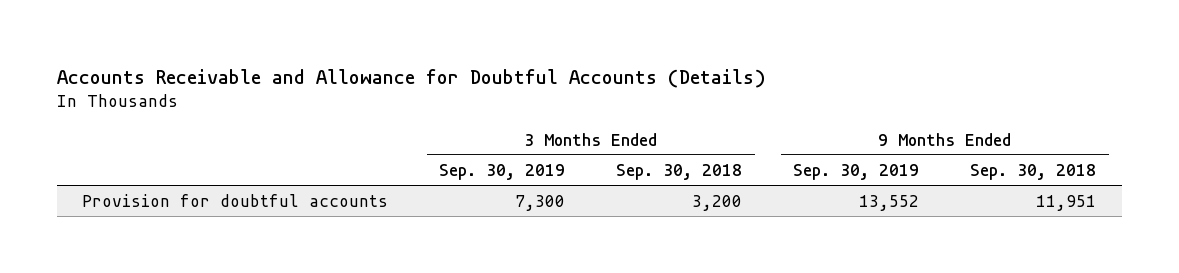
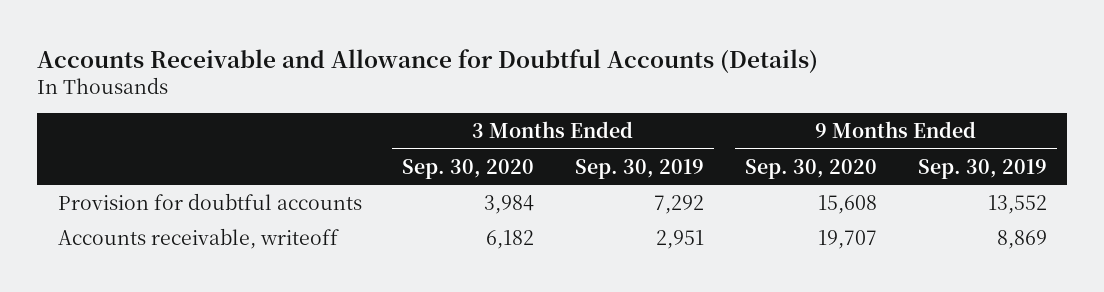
[616,164,743,181] Sep. 30, 2018 -> none
[970,164,1097,181] Sep. 30, 2018 -> none
none -> [402,158,535,179] Sep. 30, 2020
none -> [744,158,877,179] Sep. 30, 2020
[515,195,566,212] 7,300 -> [654,194,705,214] 7,292
none -> [57,227,339,249] Accounts receivable, writeoff

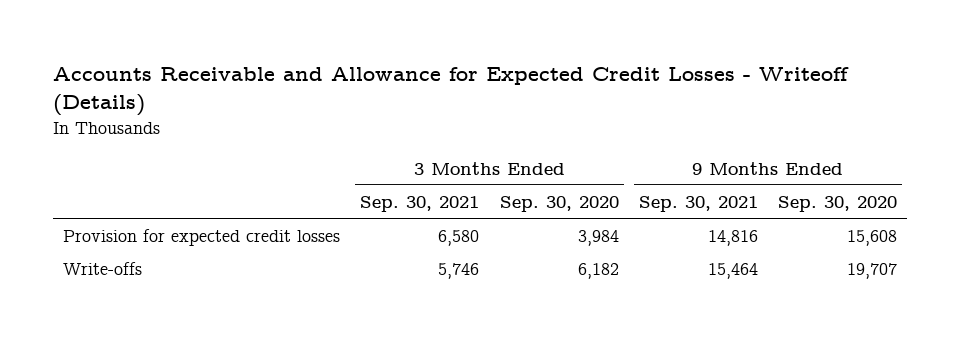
[37,48,819,73] Accounts Receivable and Allowance for Doubtful Accounts (Details) -> [53,67,850,117] Accounts Receivable and Allowance for Expected Credit Losses - Writeoff (Details)
[575,158,705,179] Sep. 30, 2019 -> none
[917,158,1047,179] Sep. 30, 2019 -> none
none -> [360,195,480,212] Sep. 30, 2021
none -> [638,195,758,212] Sep. 30, 2021
[57,192,362,210] Provision for doubtful accounts -> [63,228,341,246] Provision for expected credit losses
[57,227,339,249] Accounts receivable, writeoff -> [63,261,143,275] Write-offs

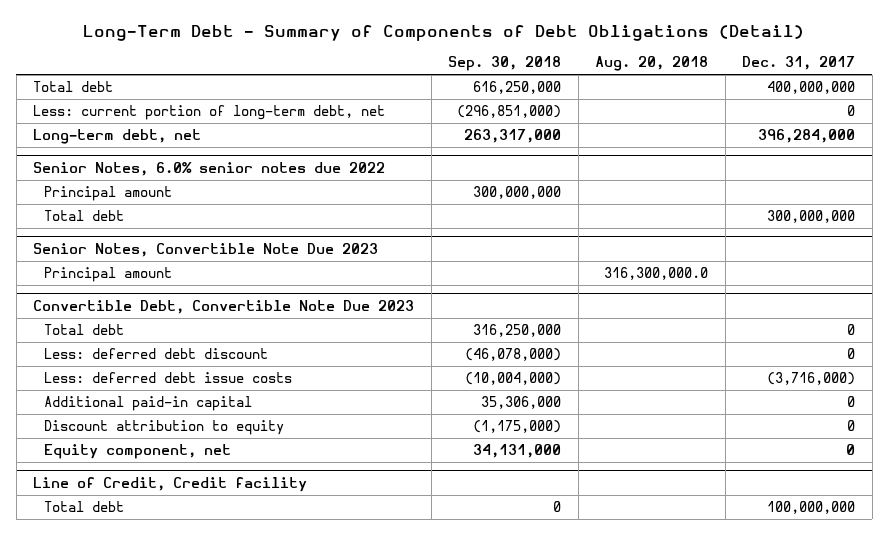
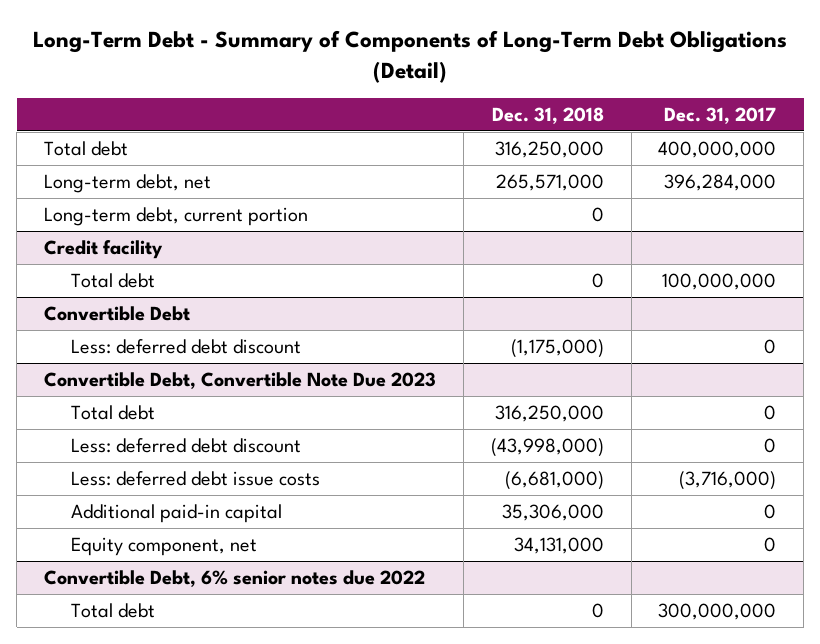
[83,25,805,42] Long-Term Debt - Summary of Components of Debt Obligations (Detail) -> [33,30,788,84] Long-Term Debt - Summary of Components of Long-Term Debt Obligations (Detail)
[448,56,562,72] Sep. 30, 2018 -> none
[595,56,709,72] Aug. 20, 2018 -> none
none -> [491,107,604,125] Dec. 31, 2018
[33,105,386,121] Less: current portion of long-term debt, net -> none
[33,161,386,176] Senior Notes, 6.0% senior notes due 2022 -> none
[44,186,173,202] Principal amount -> none
[33,242,379,257] Senior Notes, Convertible Note Due 2023 -> none
[44,267,173,283] Principal amount -> none
none -> [43,206,308,226] Long-term debt, current portion
none -> [43,239,163,259] Credit facility
[767,210,856,224] 300,000,000 -> [662,272,777,290] 100,000,000
none -> [43,305,190,321] Convertible Debt
none -> [70,338,301,354] Less: deferred debt discount
[44,420,285,436] Discount attribution to equity -> none
[33,476,308,492] Line of Credit, Credit facility -> none
none -> [43,569,425,587] Convertible Debt, 6% senior notes due 2022
[767,501,856,515] 100,000,000 -> [658,602,777,620] 300,000,000

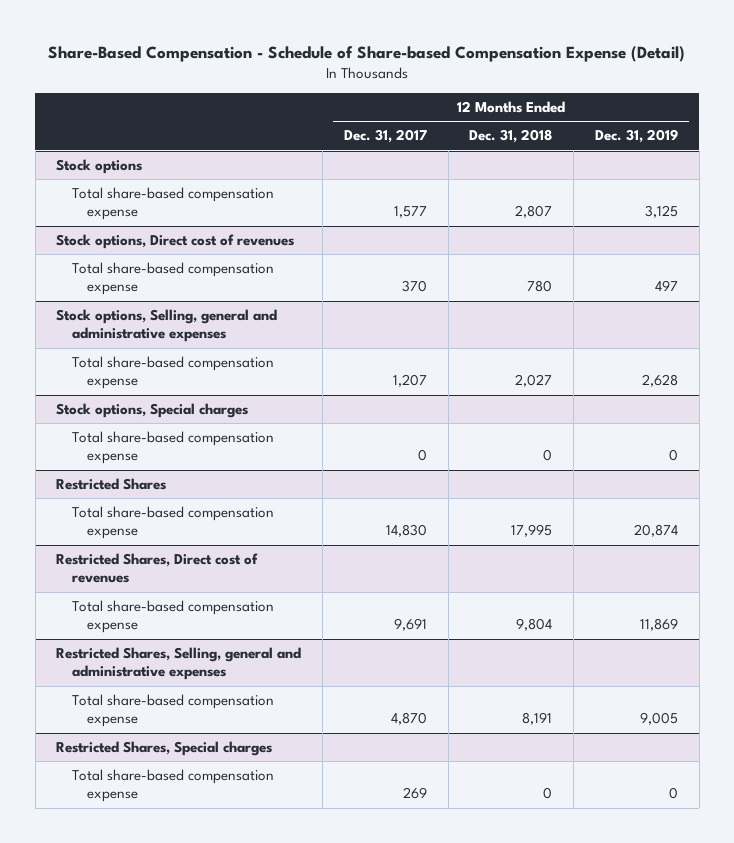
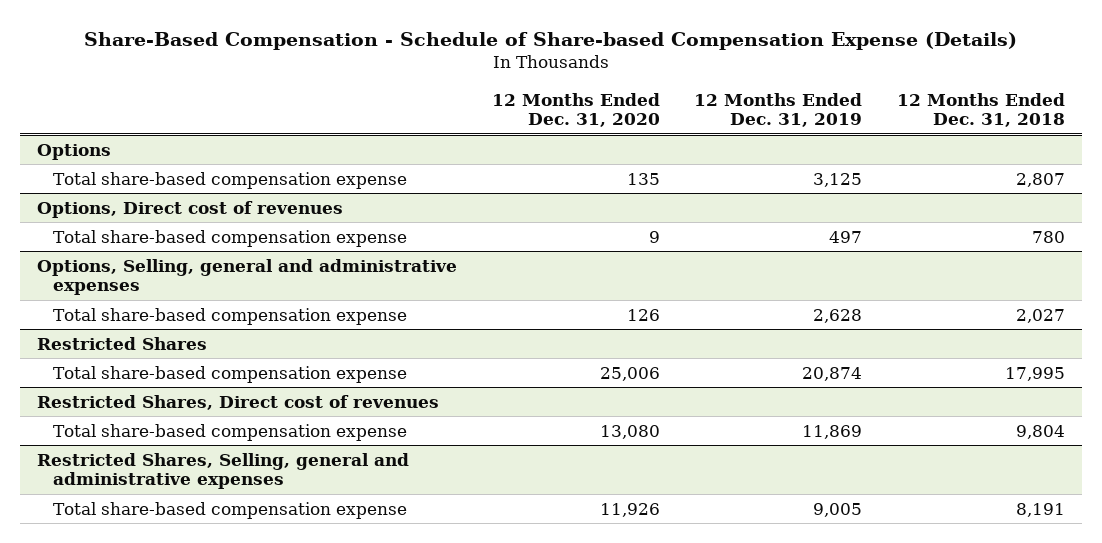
[48,46,686,63] Share-Based Compensation - Schedule of Share-based Compensation Expense (Detail) -> [84,31,1018,50] Share-Based Compensation - Schedule of Share-based Compensation Expense (Details)
[343,129,427,144] Dec. 31, 2017 -> none
none -> [491,92,660,128] 12 Months Ended Dec. 31, 2020
[56,159,143,175] Stock options -> [37,143,112,160] Options
[56,234,295,250] Stock options, Direct cost of revenues -> [37,200,344,218] Options, Direct cost of revenues
[56,309,278,343] Stock options, Selling, general and administrative expenses -> [37,258,458,296] Options, Selling, general and administrative expenses
[56,403,249,419] Stock options, Special charges -> none
[71,431,274,465] Total share-based compensation expense -> none
[56,741,273,757] Restricted Shares, Special charges -> none
[71,769,274,803] Total share-based compensation expense -> none

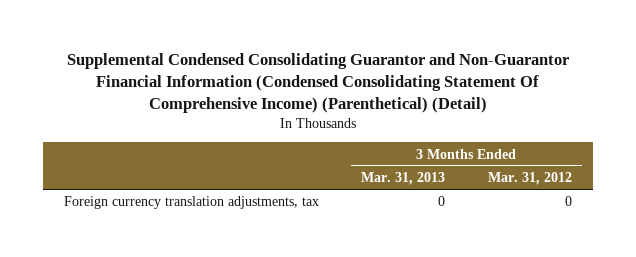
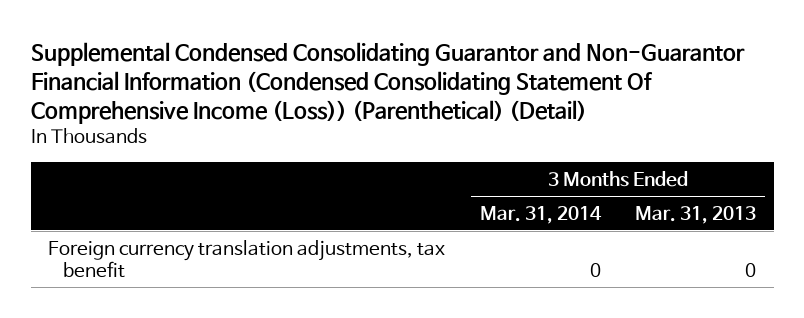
[66,52,569,113] Supplemental Condensed Consolidating Guarantor and Non-Guarantor Financial Information (Condensed Consolidating Statement Of Comprehensive Income) (Parenthetical) (Detail) -> [30,41,745,125] Supplemental Condensed Consolidating Guarantor and Non-Guarantor Financial Information (Condensed Consolidating Statement Of Comprehensive Income (Loss)) (Parenthetical) (Detail)
[487,172,572,186] Mar. 31, 2012 -> none
none -> [479,205,602,224] Mar. 31, 2014
[63,196,319,210] Foreign currency translation adjustments, tax -> [47,239,445,278] Foreign currency translation adjustments, tax benefit

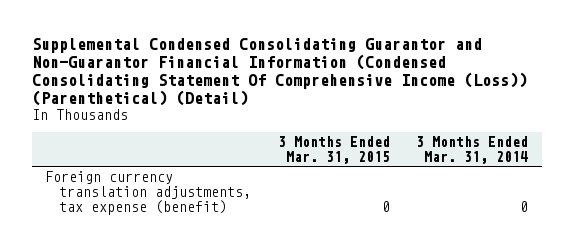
[635,205,757,224] Mar. 31, 2013 -> none
none -> [277,135,390,164] 3 Months Ended Mar. 31, 2015
[47,239,445,278] Foreign currency translation adjustments, tax benefit -> [45,170,252,216] Foreign currency translation adjustments, tax expense (benefit)

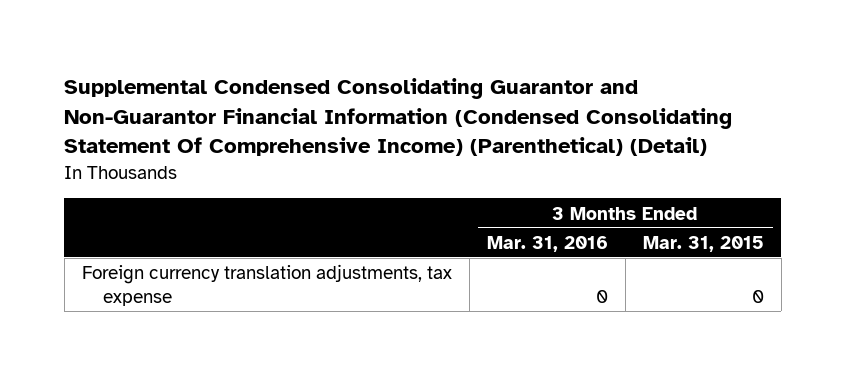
[31,37,527,107] Supplemental Condensed Consolidating Guarantor and Non-Guarantor Financial Information (Condensed Consolidating Statement Of Comprehensive Income (Loss)) (Parenthetical) (Detail) -> [64,77,733,157] Supplemental Condensed Consolidating Guarantor and Non-Guarantor Financial Information (Condensed Consolidating Statement Of Comprehensive Income) (Parenthetical) (Detail)
[416,135,529,164] 3 Months Ended Mar. 31, 2014 -> none
none -> [486,235,608,252] Mar. 31, 2016
[45,170,252,216] Foreign currency translation adjustments, tax expense (benefit) -> [81,264,452,306] Foreign currency translation adjustments, tax expense

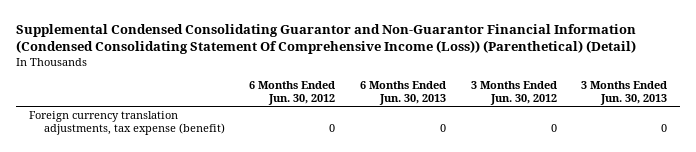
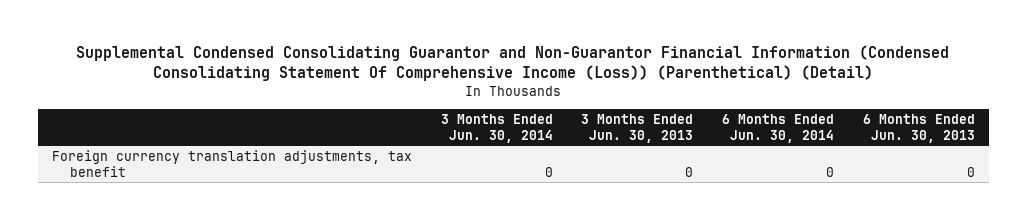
[249,81,336,106] 6 Months Ended Jun. 30, 2012 -> none
[470,81,557,106] 3 Months Ended Jun. 30, 2012 -> none
none -> [440,114,553,143] 3 Months Ended Jun. 30, 2014
none -> [722,114,835,143] 6 Months Ended Jun. 30, 2014
[28,111,225,136] Foreign currency translation adjustments, tax expense (benefit) -> [51,150,412,177] Foreign currency translation adjustments, tax benefit

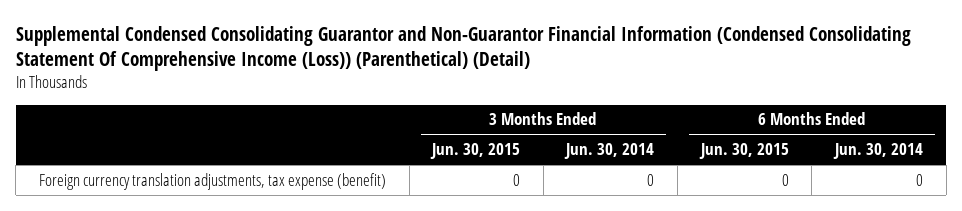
[581,114,694,143] 3 Months Ended Jun. 30, 2013 -> none
[862,114,975,143] 6 Months Ended Jun. 30, 2013 -> none
none -> [430,143,521,160] Jun. 30, 2015
none -> [698,143,789,160] Jun. 30, 2015
[51,150,412,177] Foreign currency translation adjustments, tax benefit -> [38,172,386,190] Foreign currency translation adjustments, tax expense (benefit)

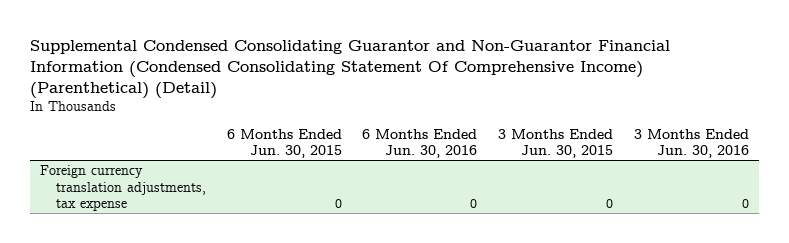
[15,26,911,72] Supplemental Condensed Consolidating Guarantor and Non-Guarantor Financial Information (Condensed Consolidating Statement Of Comprehensive Income (Loss)) (Parenthetical) (Detail) -> [29,39,670,99] Supplemental Condensed Consolidating Guarantor and Non-Guarantor Financial Information (Condensed Consolidating Statement Of Comprehensive Income) (Parenthetical) (Detail)
[564,143,655,160] Jun. 30, 2014 -> none
[833,143,924,160] Jun. 30, 2014 -> none
none -> [362,128,478,158] 6 Months Ended Jun. 30, 2016
none -> [633,128,749,158] 3 Months Ended Jun. 30, 2016
[38,172,386,190] Foreign currency translation adjustments, tax expense (benefit) -> [40,165,207,212] Foreign currency translation adjustments, tax expense

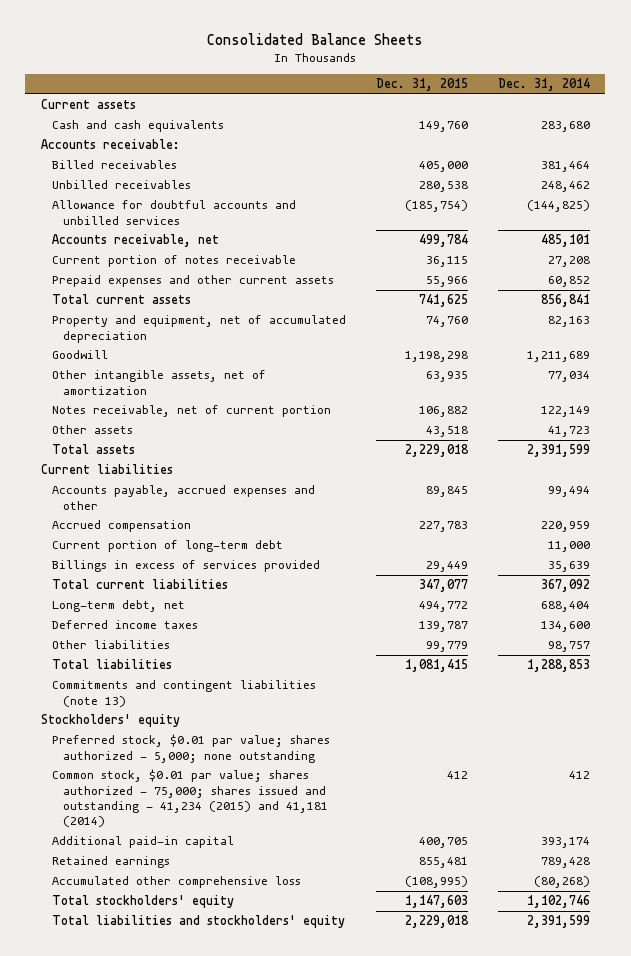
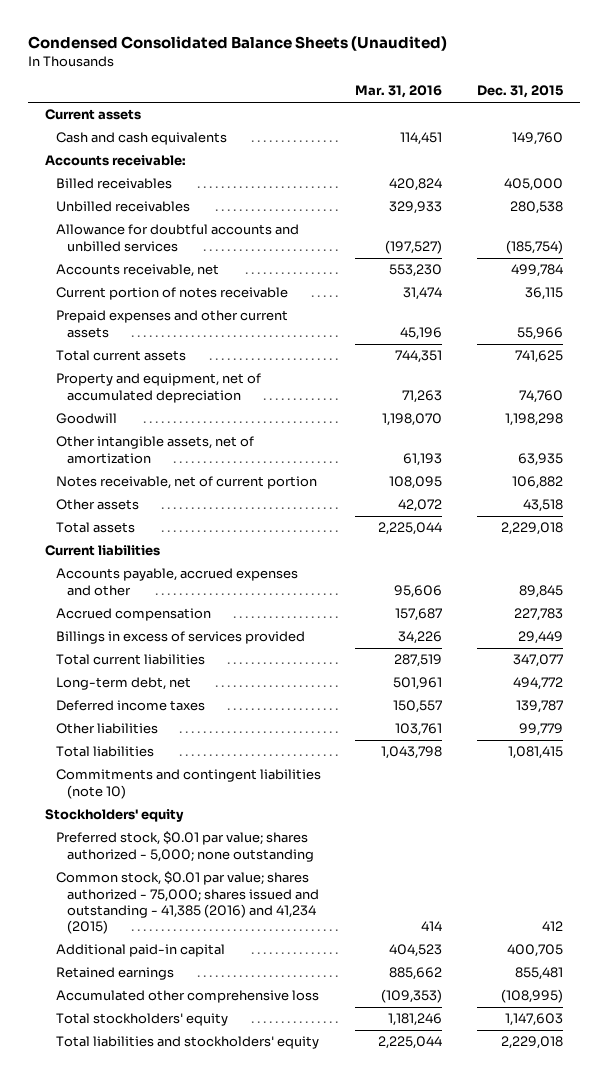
[207,32,424,45] Consolidated Balance Sheets -> [27,35,447,51] Condensed Consolidated Balance Sheets (Unaudited)
[498,78,591,92] Dec. 31, 2014 -> none
none -> [355,85,443,99] Mar. 31, 2016
[52,540,284,553] Current portion of long-term debt -> none
[52,680,317,707] Commitments and contingent liabilities (note 13) -> [55,769,321,799] Commitments and contingent liabilities (note 10)
[52,769,329,828] Common stock, $0.01 par value; shares authorized - 75,000; shares issued and outstanding - 41,234 (2015) and 41,181 (2014) -> [55,871,320,935] Common stock, $0.01 par value; shares authorized - 75,000; shares issued and outstanding - 41,385 (2016) and 41,234 (2015)

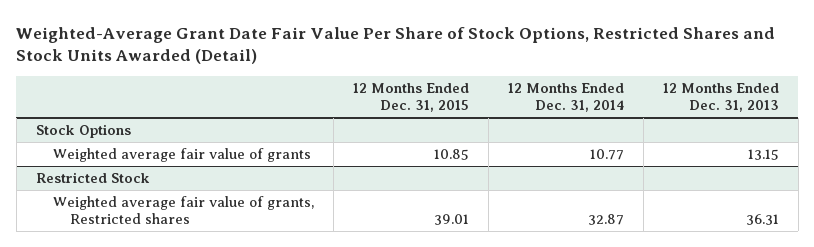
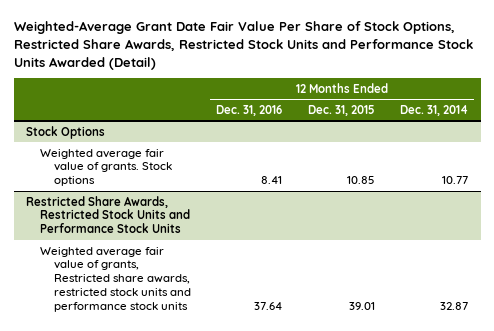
[16,26,776,65] Weighted-Average Grant Date Fair Value Per Share of Stock Options, Restricted Shares and Stock Units Awarded (Detail) -> [13,21,473,70] Weighted-Average Grant Date Fair Value Per Share of Stock Options, Restricted Share Awards, Restricted Stock Units and Performance Stock Units Awarded (Detail)
[662,83,779,113] 12 Months Ended Dec. 31, 2013 -> none
none -> [216,104,283,116] Dec. 31, 2016
[35,172,150,184] Restricted Stock -> none
[52,148,311,163] Weighted average fair value of grants -> [40,148,172,187] Weighted average fair value of grants. Stock options
none -> [26,195,191,234] Restricted Share Awards, Restricted Stock Units and Performance Stock Units
[52,196,314,225] Weighted average fair value of grants, Restricted shares -> [40,246,191,313] Weighted average fair value of grants, Restricted share awards, restricted stock units and performance stock units

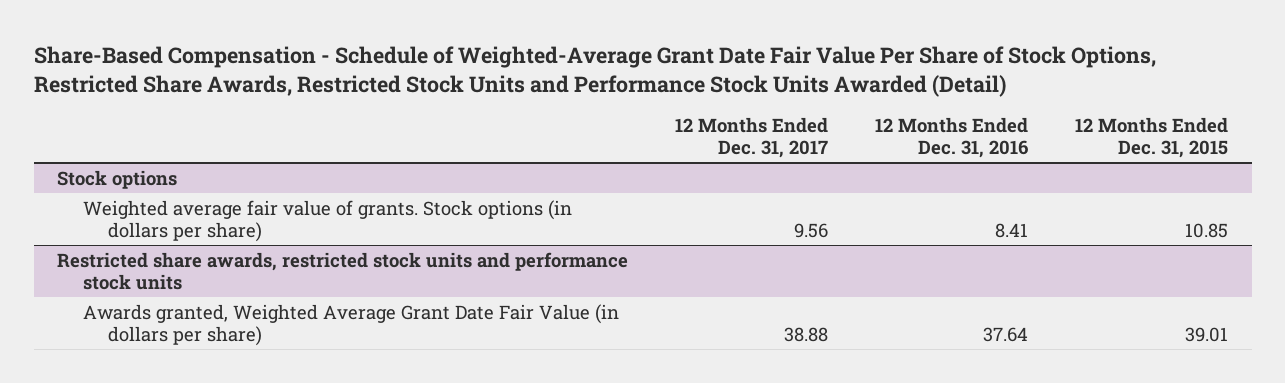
[13,21,473,70] Weighted-Average Grant Date Fair Value Per Share of Stock Options, Restricted Share Awards, Restricted Stock Units and Performance Stock Units Awarded (Detail) -> [33,45,1156,97] Share-Based Compensation - Schedule of Weighted-Average Grant Date Fair Value Per Share of Stock Options, Restricted Share Awards, Restricted Stock Units and Performance Stock Units Awarded (Detail)
[399,104,468,116] Dec. 31, 2014 -> none
none -> [675,117,829,159] 12 Months Ended Dec. 31, 2017
[26,125,106,139] Stock Options -> [57,169,178,189] Stock options
[40,148,172,187] Weighted average fair value of grants. Stock options -> [82,199,572,242] Weighted average fair value of grants. Stock options (in dollars per share)
[26,195,191,234] Restricted Share Awards, Restricted Stock Units and Performance Stock Units -> [57,251,629,290] Restricted share awards, restricted stock units and performance stock units
[40,246,191,313] Weighted average fair value of grants, Restricted share awards, restricted stock units and performance stock units -> [82,303,619,346] Awards granted, Weighted Average Grant Date Fair Value (in dollars per share)

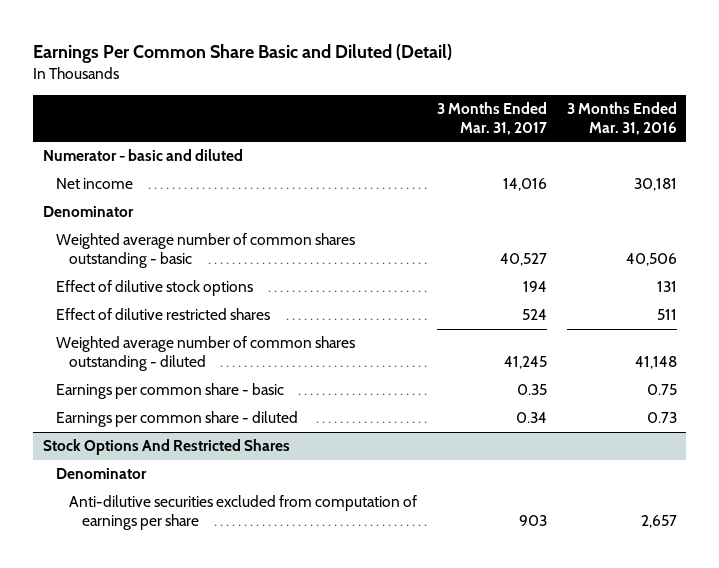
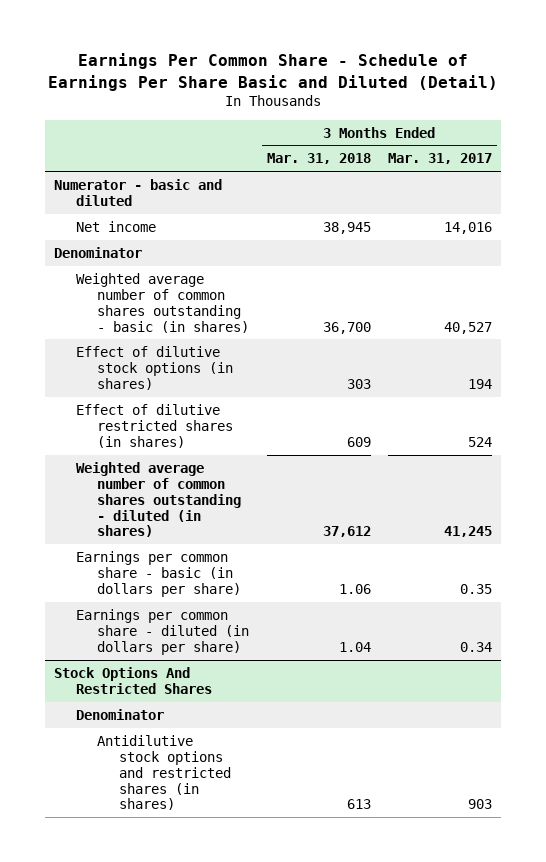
[33,43,453,63] Earnings Per Common Share Basic and Diluted (Detail) -> [47,53,498,91] Earnings Per Common Share - Schedule of Earnings Per Share Basic and Diluted (Detail)
[566,102,677,135] 3 Months Ended Mar. 31, 2016 -> none
none -> [266,153,371,165] Mar. 31, 2018
[56,233,356,269] Weighted average number of common shares outstanding - basic -> [75,272,250,333] Weighted average number of common shares outstanding - basic (in shares)
[56,280,254,297] Effect of dilutive stock options -> [75,345,234,390] Effect of dilutive stock options (in shares)
[56,308,271,321] Effect of dilutive restricted shares -> [75,403,234,448] Effect of dilutive restricted shares (in shares)
[56,336,356,372] Weighted average number of common shares outstanding - diluted -> [75,461,242,538] Weighted average number of common shares outstanding - diluted (in shares)
[56,383,285,400] Earnings per common share - basic -> [75,550,242,597] Earnings per common share - basic (in dollars per share)
[56,411,299,428] Earnings per common share - diluted -> [75,608,250,655] Earnings per common share - diluted (in dollars per share)
[69,495,418,531] Anti-dilutive securities excluded from computation of earnings per share -> [97,734,232,811] Antidilutive stock options and restricted shares (in shares)

